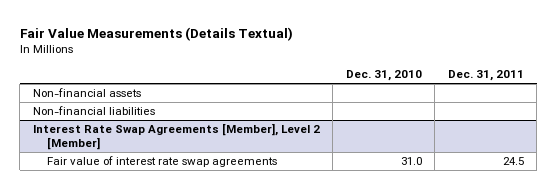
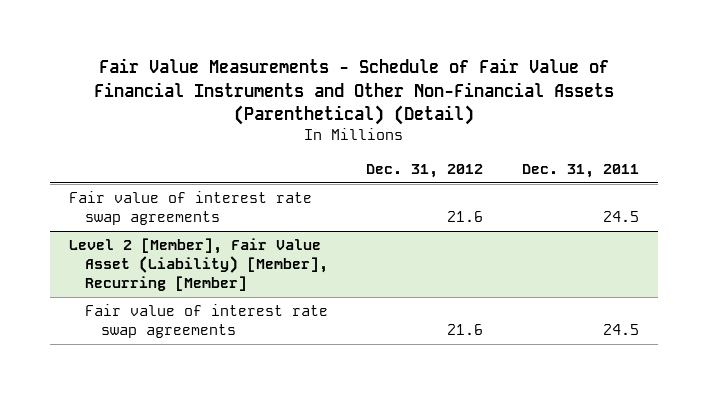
[19,26,293,41] Fair Value Measurements (Details Textual) -> [93,58,614,125] Fair Value Measurements - Schedule of Fair Value of Financial Instruments and Other Non-Financial Assets (Parenthetical) (Detail)
[345,70,422,82] Dec. 31, 2010 -> none
none -> [366,164,484,179] Dec. 31, 2012
[32,88,141,98] Non-financial assets -> none
[32,106,155,116] Non-financial liabilities -> none
[32,123,320,150] Interest Rate Swap Agreements [Member], Level 2 [Member] -> none
none -> [69,237,328,292] Level 2 [Member], Fair Value Asset (Liability) [Member], Recurring [Member]
none -> [84,303,328,339] Fair value of interest rate swap agreements

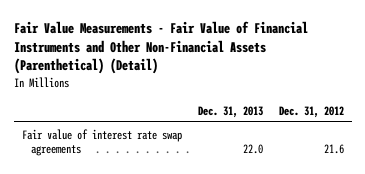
[93,58,614,125] Fair Value Measurements - Schedule of Fair Value of Financial Instruments and Other Non-Financial Assets (Parenthetical) (Detail) -> [13,20,308,75] Fair Value Measurements - Fair Value of Financial Instruments and Other Non-Financial Assets (Parenthetical) (Detail)
[521,164,639,179] Dec. 31, 2011 -> none
none -> [197,105,263,118] Dec. 31, 2013
[69,237,328,292] Level 2 [Member], Fair Value Asset (Liability) [Member], Recurring [Member] -> none
[84,303,328,339] Fair value of interest rate swap agreements -> none

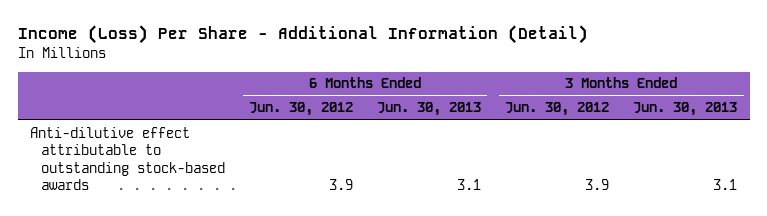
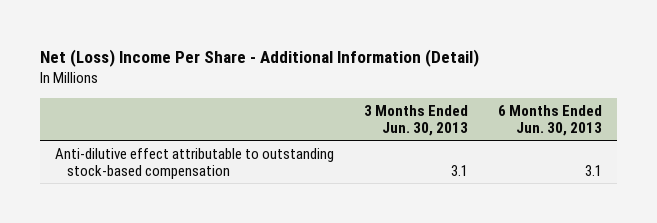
[17,25,588,45] Income (Loss) Per Share - Additional Information (Detail) -> [40,49,480,68] Net (Loss) Income Per Share - Additional Information (Detail)
[248,102,353,117] Jun. 30, 2012 -> none
[505,102,610,117] Jun. 30, 2012 -> none
[29,126,225,191] Anti-dilutive effect attributable to outstanding stock-based awards -> [54,147,334,180] Anti-dilutive effect attributable to outstanding stock-based compensation

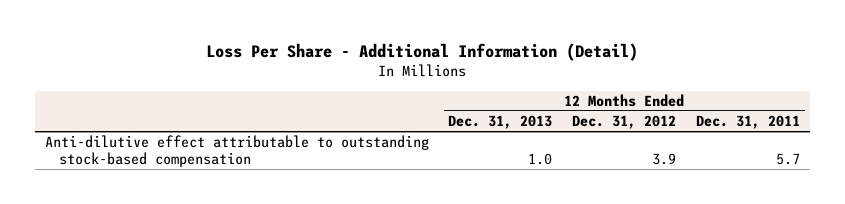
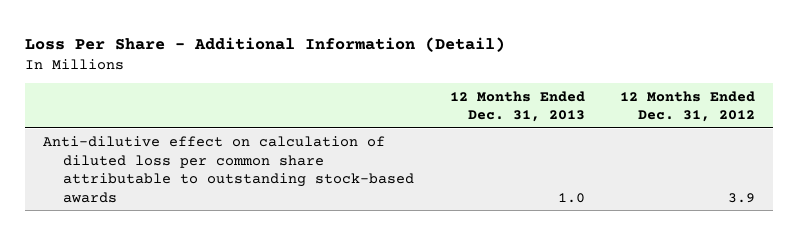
[696,114,801,129] Dec. 31, 2011 -> none
[44,135,429,167] Anti-dilutive effect attributable to outstanding stock-based compensation -> [43,136,415,203] Anti-dilutive effect on calculation of diluted loss per common share attributable to outstanding stock-based awards

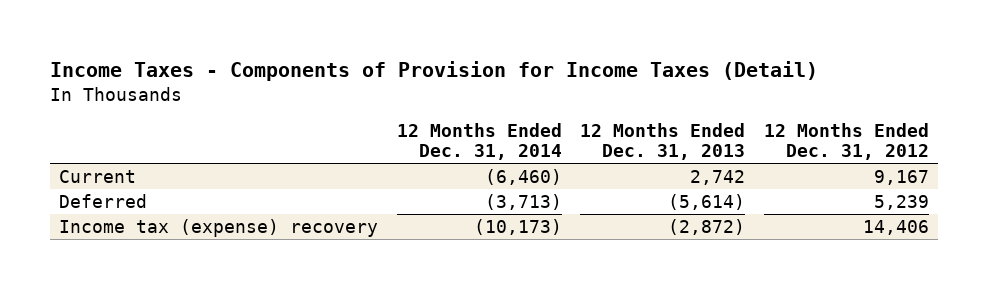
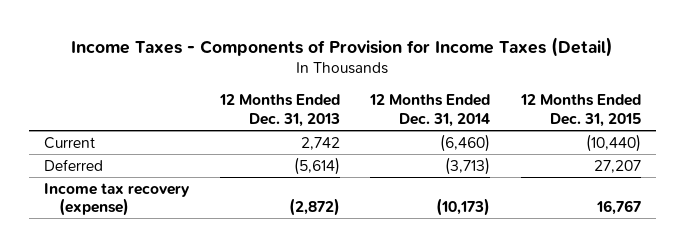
[763,123,929,161] 12 Months Ended Dec. 31, 2012 -> none
none -> [519,94,641,128] 12 Months Ended Dec. 31, 2015
[59,218,379,237] Income tax (expense) recovery -> [44,182,191,217] Income tax recovery (expense)

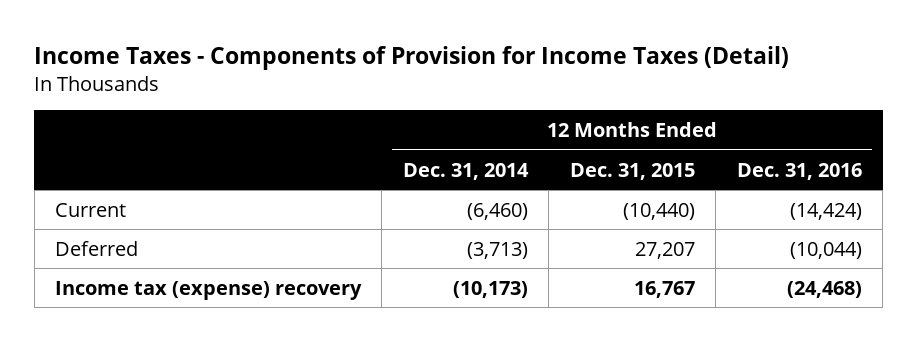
[218,94,340,128] 12 Months Ended Dec. 31, 2013 -> none
none -> [736,162,862,180] Dec. 31, 2016
[44,182,191,217] Income tax recovery (expense) -> [54,280,362,300] Income tax (expense) recovery

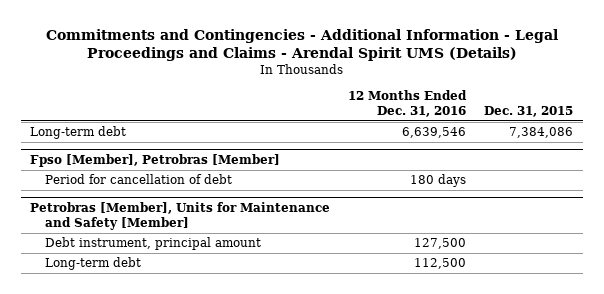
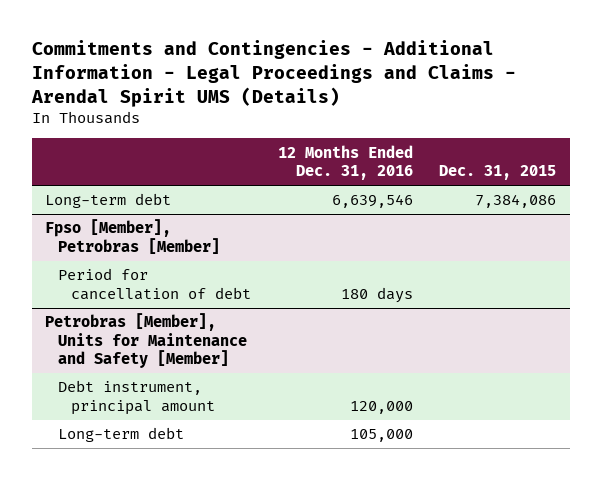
[414,238,467,250] 127,500 -> [349,400,413,414] 120,000
[414,258,467,270] 112,500 -> [349,429,413,443] 105,000

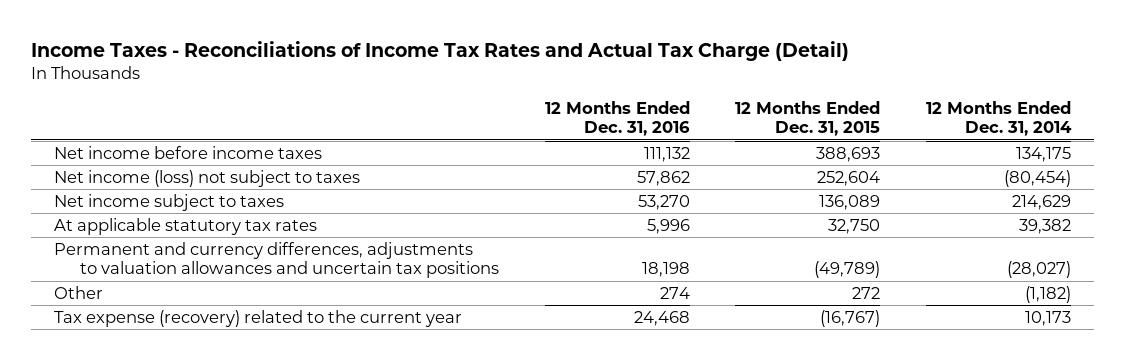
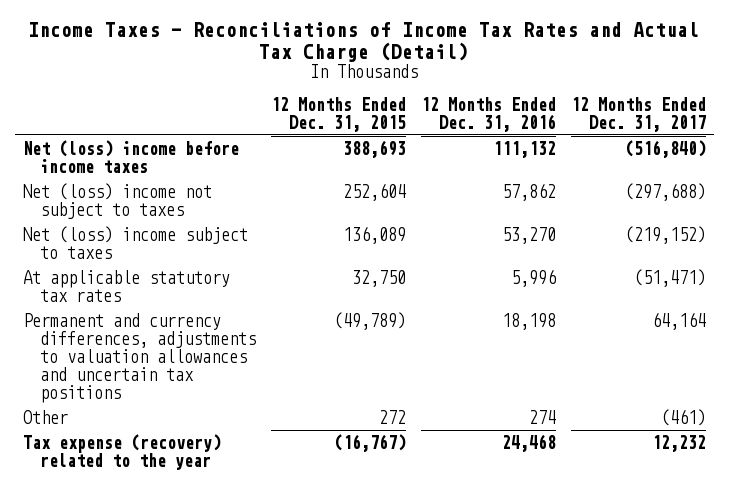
[925,100,1072,137] 12 Months Ended Dec. 31, 2014 -> none
none -> [571,96,707,132] 12 Months Ended Dec. 31, 2017
[54,145,323,159] Net income before income taxes -> [22,140,239,174] Net (loss) income before income taxes
[54,169,361,187] Net income (loss) not subject to taxes -> [22,183,212,220] Net (loss) income not subject to taxes
[54,193,285,211] Net income subject to taxes -> [22,226,248,260] Net (loss) income subject to taxes
[54,309,463,327] Tax expense (recovery) related to the current year -> [22,434,221,471] Tax expense (recovery) related to the year

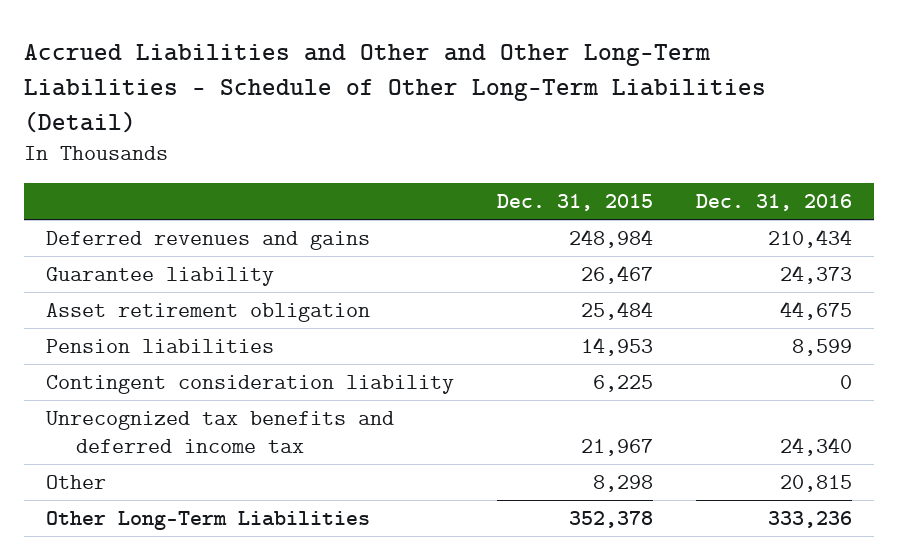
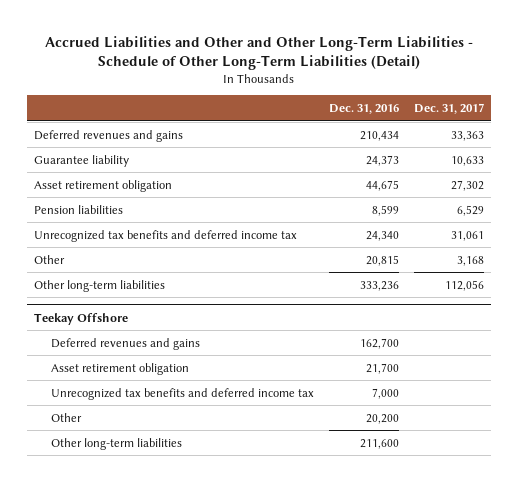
[497,193,654,211] Dec. 31, 2015 -> none
none -> [413,102,484,114] Dec. 31, 2017
[45,375,454,395] Contingent consideration liability -> none
[45,511,370,531] Other Long-Term Liabilities -> [34,279,166,292] Other long-term liabilities
none -> [34,312,129,325] Teekay Offshore
none -> [51,337,201,350] Deferred revenues and gains
none -> [51,362,190,375] Asset retirement obligation
none -> [51,387,315,400] Unrecognized tax benefits and deferred income tax
none -> [51,412,83,422] Other
none -> [51,437,183,450] Other long-term liabilities

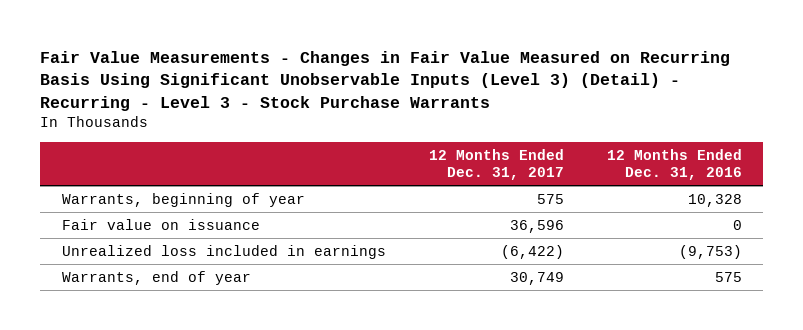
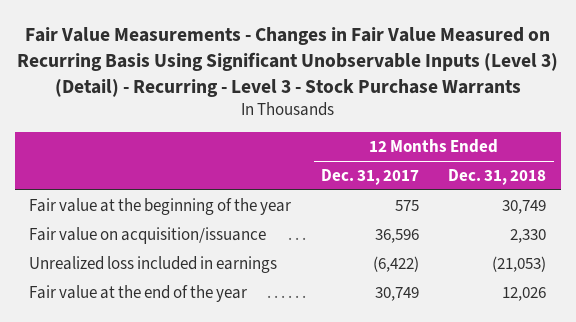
[606,148,742,180] 12 Months Ended Dec. 31, 2016 -> none
none -> [448,169,547,186] Dec. 31, 2018
[61,192,305,207] Warrants, beginning of year -> [29,197,292,215] Fair value at the beginning of the year
[61,218,260,230] Fair value on issuance -> [29,226,267,244] Fair value on acquisition/issuance
[61,270,251,285] Warrants, end of year -> [29,284,248,302] Fair value at the end of the year

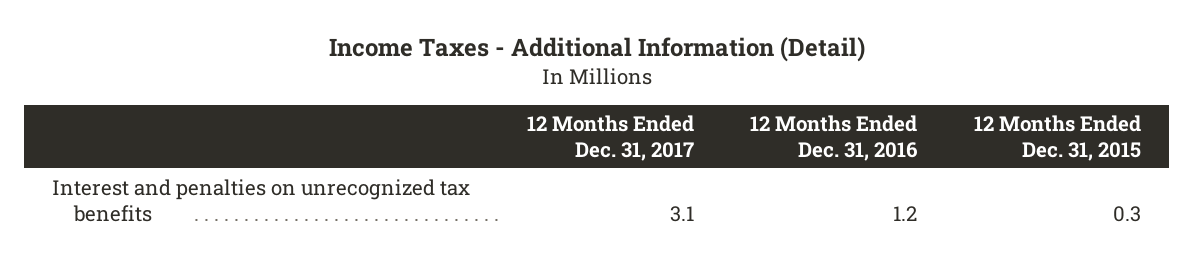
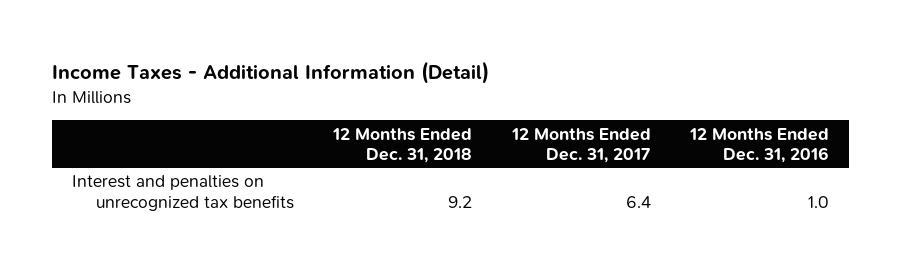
[973,114,1141,162] 12 Months Ended Dec. 31, 2015 -> none
none -> [332,127,473,163] 12 Months Ended Dec. 31, 2018
[669,206,694,223] 3.1 -> [625,195,651,208] 6.4
[893,206,918,222] 1.2 -> [807,195,829,208] 1.0

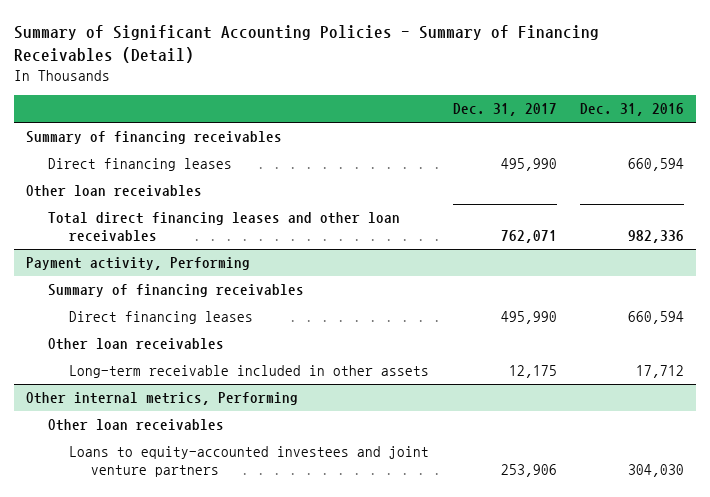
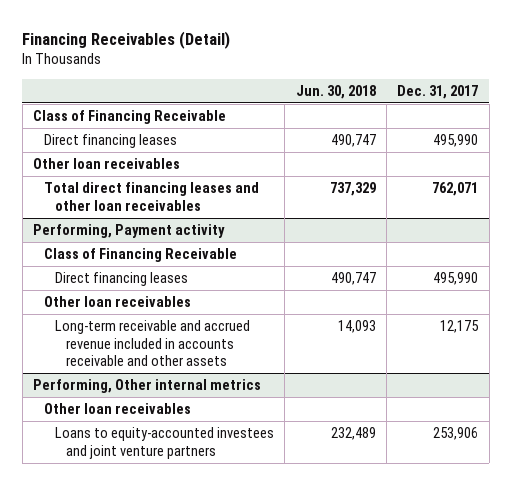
[14,25,600,64] Summary of Significant Accounting Policies - Summary of Financing Receivables (Detail) -> [22,30,231,49] Financing Receivables (Detail)
[580,103,685,117] Dec. 31, 2016 -> none
none -> [295,84,376,99] Jun. 30, 2018
[25,131,282,145] Summary of financing receivables -> [33,110,227,125] Class of Financing Receivable
[25,257,250,271] Payment activity, Performing -> [33,224,226,239] Performing, Payment activity
[47,284,304,298] Summary of financing receivables -> [44,248,238,263] Class of Financing Receivable
[69,365,430,379] Long-term receivable included in other assets -> [55,320,251,367] Long-term receivable and accrued revenue included in accounts receivable and other assets
[25,392,298,406] Other internal metrics, Performing -> [33,379,262,394] Performing, Other internal metrics

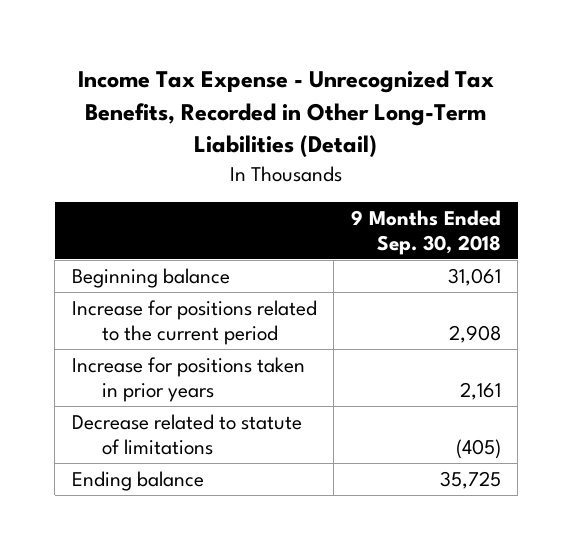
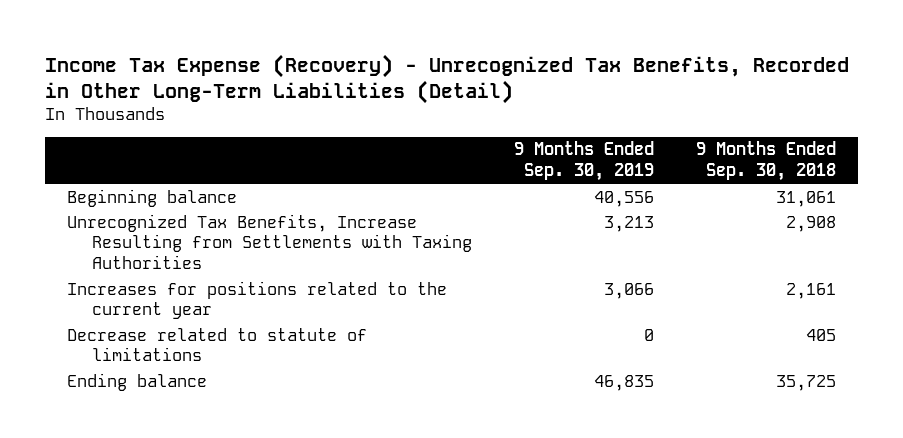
[78,70,495,158] Income Tax Expense - Unrecognized Tax Benefits, Recorded in Other Long-Term Liabilities (Detail) -> [45,53,850,104] Income Tax Expense (Recovery) - Unrecognized Tax Benefits, Recorded in Other Long-Term Liabilities (Detail)
none -> [513,141,654,182] 9 Months Ended Sep. 30, 2019
[71,299,317,346] Increase for positions related to the current period -> [66,213,472,270] Unrecognized Tax Benefits, Increase Resulting from Settlements with Taxing Authorities
[71,356,305,403] Increase for positions taken in prior years -> [66,280,447,320] Increases for positions related to the current year
[455,439,501,460] (405) -> [806,328,837,341] 405

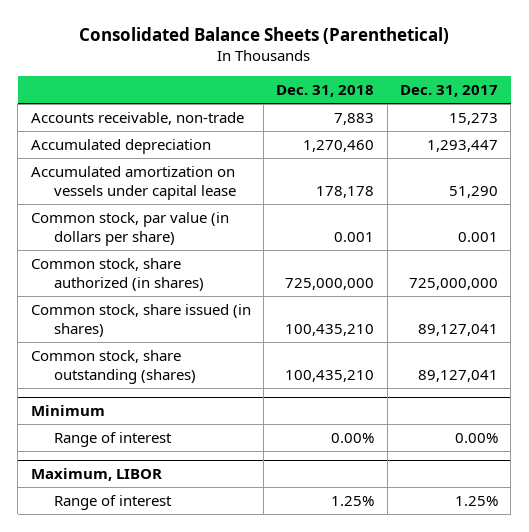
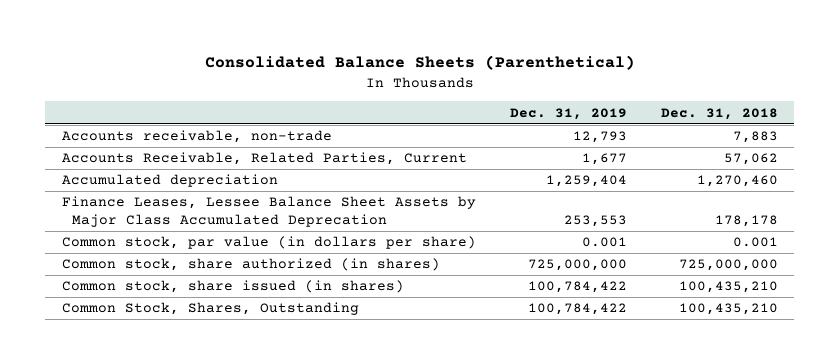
[400,84,499,97] Dec. 31, 2017 -> none
none -> [509,107,627,120] Dec. 31, 2019
none -> [61,152,467,166] Accounts Receivable, Related Parties, Current
[30,165,236,200] Accumulated amortization on vessels under capital lease -> [61,196,476,227] Finance Leases, Lessee Balance Sheet Assets by Major Class Accumulated Deprecation
[30,405,105,417] Minimum -> none
[53,431,172,447] Range of interest -> none
[30,468,162,482] Maximum, LIBOR -> none
[53,494,172,510] Range of interest -> none
[30,349,196,384] Common stock, share outstanding (shares) -> [61,302,359,316] Common Stock, Shares, Outstanding

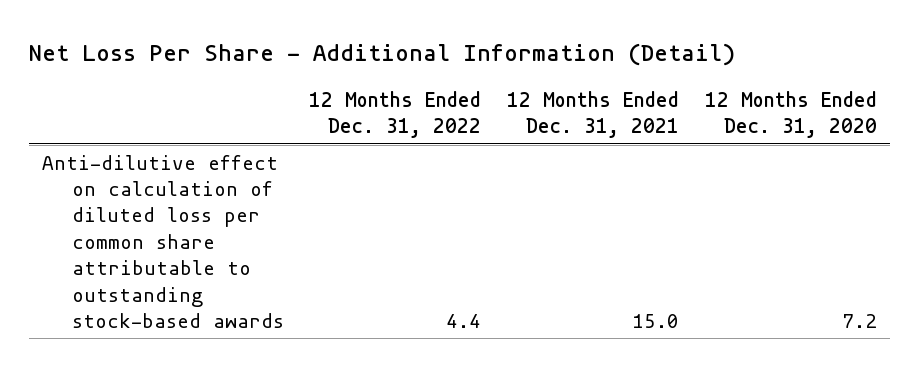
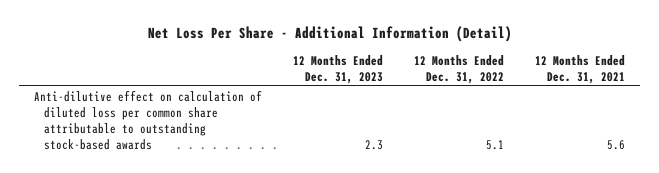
[705,90,878,139] 12 Months Ended Dec. 31, 2020 -> none
none -> [293,54,384,84] 12 Months Ended Dec. 31, 2023
[446,313,482,328] 4.4 -> [485,139,504,150] 5.1
[632,313,680,328] 15.0 -> [606,139,625,150] 5.6

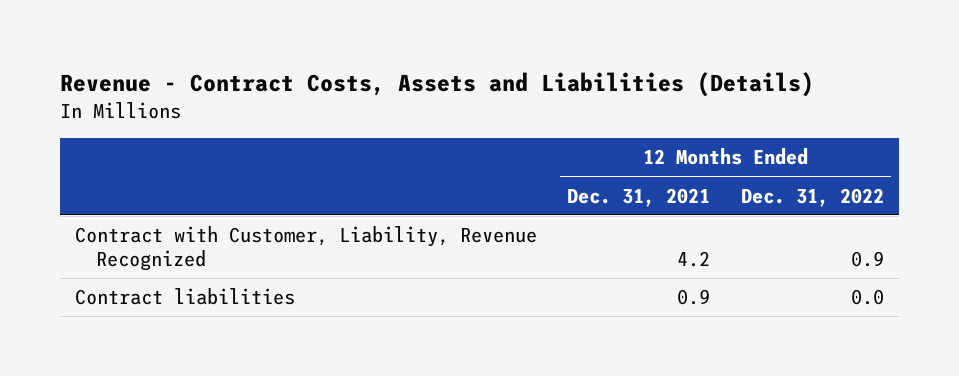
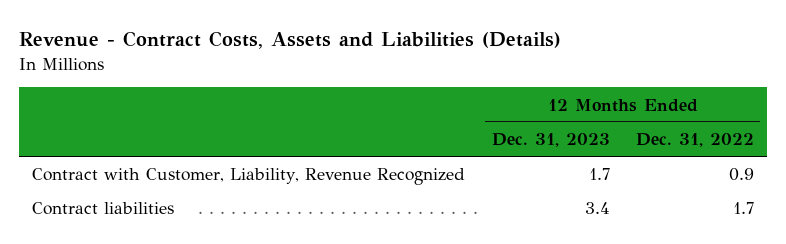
[567,187,711,207] Dec. 31, 2021 -> none
none -> [491,132,610,147] Dec. 31, 2023
[850,289,884,306] 0.0 -> [732,202,754,215] 1.7

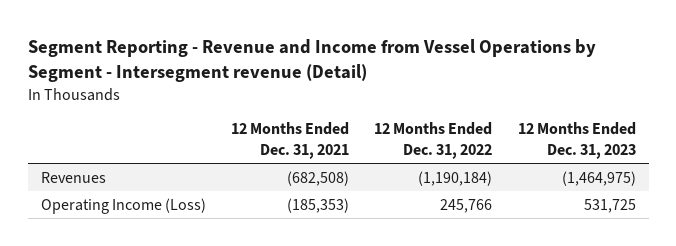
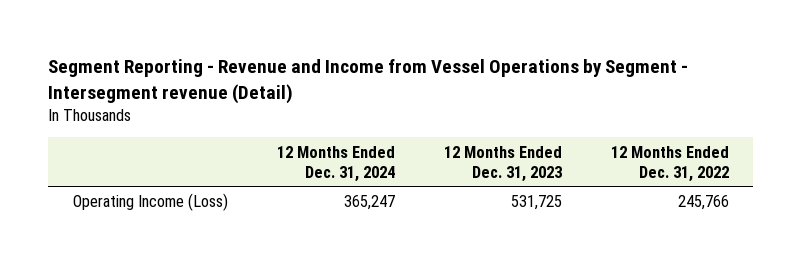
[231,122,350,159] 12 Months Ended Dec. 31, 2021 -> none
none -> [276,145,395,182] 12 Months Ended Dec. 31, 2024
[40,171,106,183] Revenues -> none

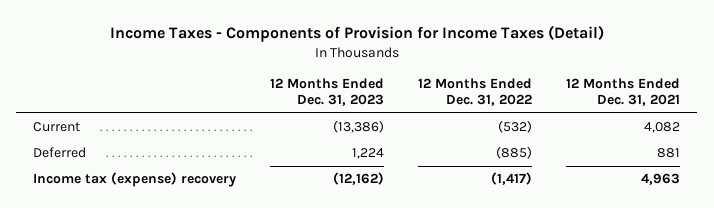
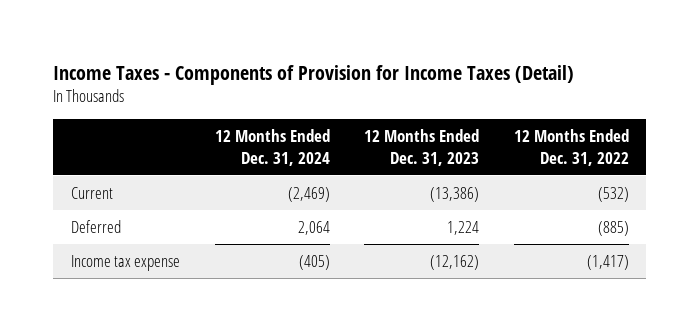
[566,78,681,107] 12 Months Ended Dec. 31, 2021 -> none
none -> [214,129,330,166] 12 Months Ended Dec. 31, 2024
[33,172,237,188] Income tax (expense) recovery -> [70,255,180,272] Income tax expense

